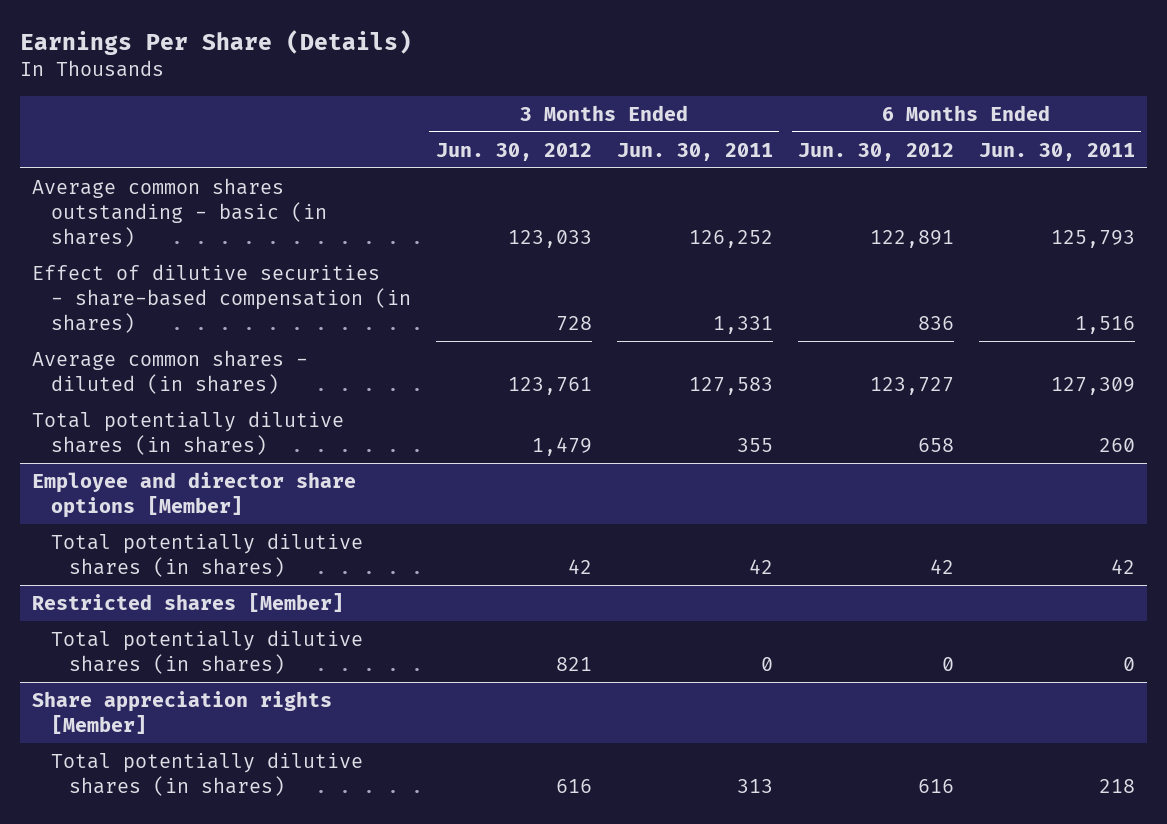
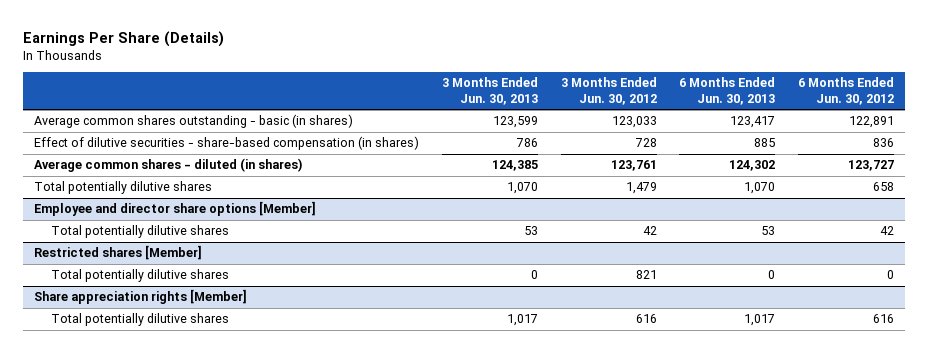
[616,142,773,161] Jun. 30, 2011 -> none
[978,142,1135,161] Jun. 30, 2011 -> none
none -> [441,77,538,106] 3 Months Ended Jun. 30, 2013
none -> [679,77,776,106] 6 Months Ended Jun. 30, 2013
[32,410,345,455] Total potentially dilutive shares (in shares) -> [34,181,213,195] Total potentially dilutive shares
[50,532,363,577] Total potentially dilutive shares (in shares) -> [50,225,229,239] Total potentially dilutive shares
[50,629,363,674] Total potentially dilutive shares (in shares) -> [50,269,229,283] Total potentially dilutive shares
[50,751,363,796] Total potentially dilutive shares (in shares) -> [50,313,229,327] Total potentially dilutive shares

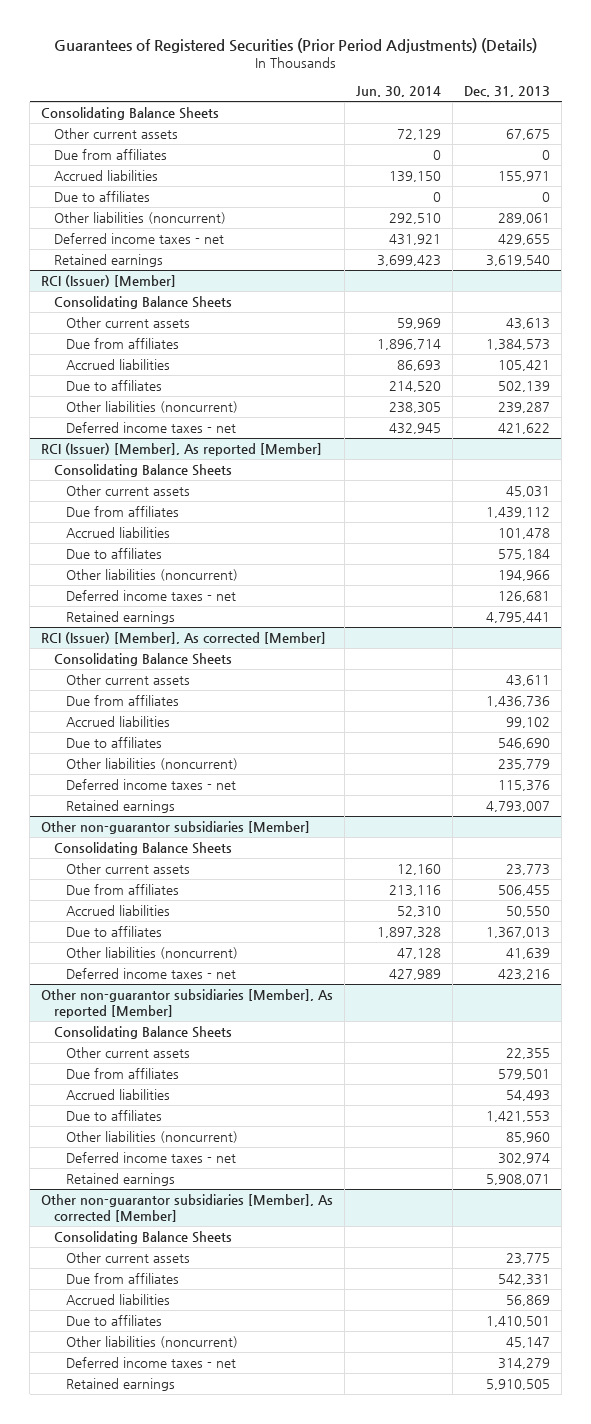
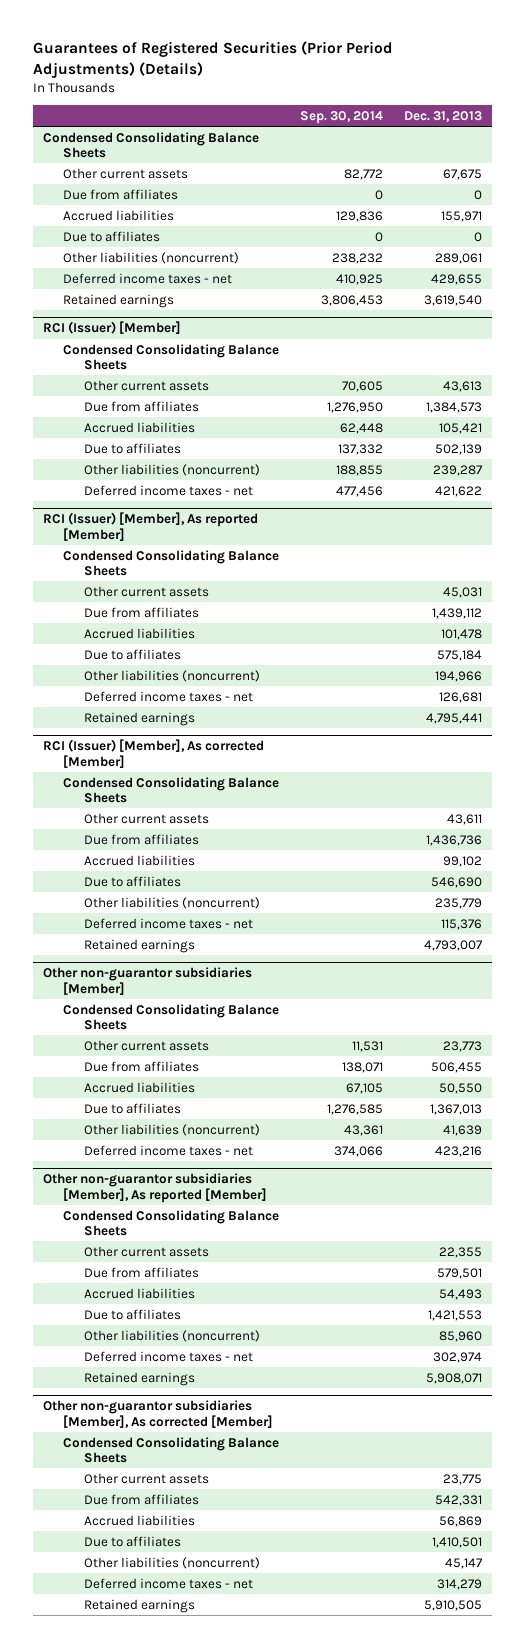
[356,86,442,98] Jun. 30, 2014 -> none
none -> [300,110,384,124] Sep. 30, 2014
[41,106,220,120] Consolidating Balance Sheets -> [43,131,260,159] Condensed Consolidating Balance Sheets
[53,295,232,309] Consolidating Balance Sheets -> [63,343,280,371] Condensed Consolidating Balance Sheets
[53,463,232,477] Consolidating Balance Sheets -> [63,549,280,577] Condensed Consolidating Balance Sheets
[53,652,232,666] Consolidating Balance Sheets -> [63,776,280,804] Condensed Consolidating Balance Sheets
[53,841,232,855] Consolidating Balance Sheets -> [63,1003,280,1031] Condensed Consolidating Balance Sheets
[53,1025,232,1039] Consolidating Balance Sheets -> [63,1209,280,1237] Condensed Consolidating Balance Sheets
[53,1230,232,1244] Consolidating Balance Sheets -> [63,1436,280,1464] Condensed Consolidating Balance Sheets

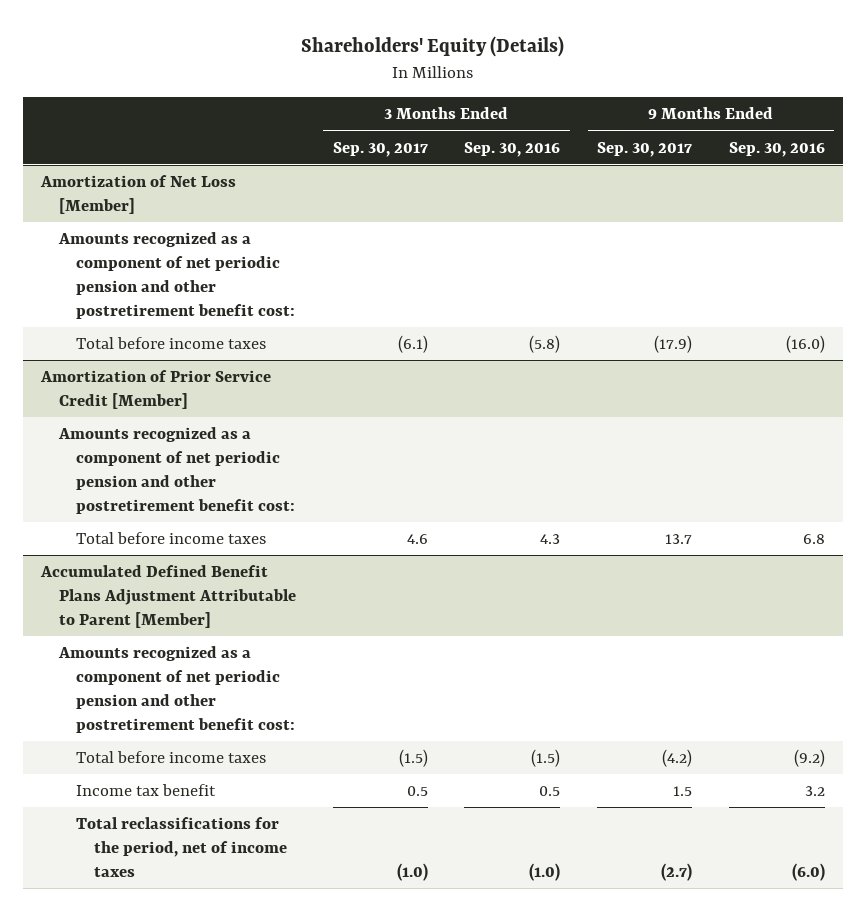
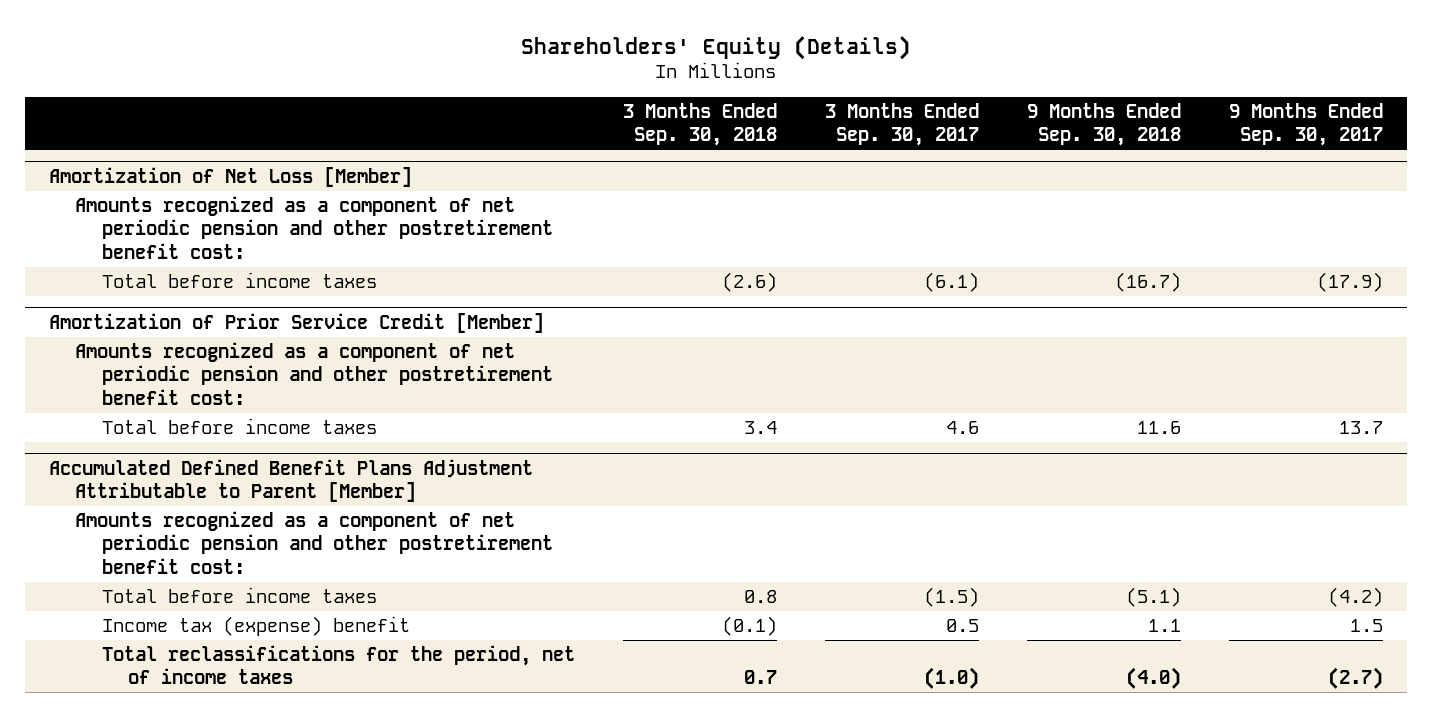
[464,141,561,157] Sep. 30, 2016 -> none
[729,141,826,157] Sep. 30, 2016 -> none
none -> [622,102,777,147] 3 Months Ended Sep. 30, 2018
none -> [1027,102,1182,147] 9 Months Ended Sep. 30, 2018
[76,784,217,797] Income tax benefit -> [101,615,410,636] Income tax (expense) benefit

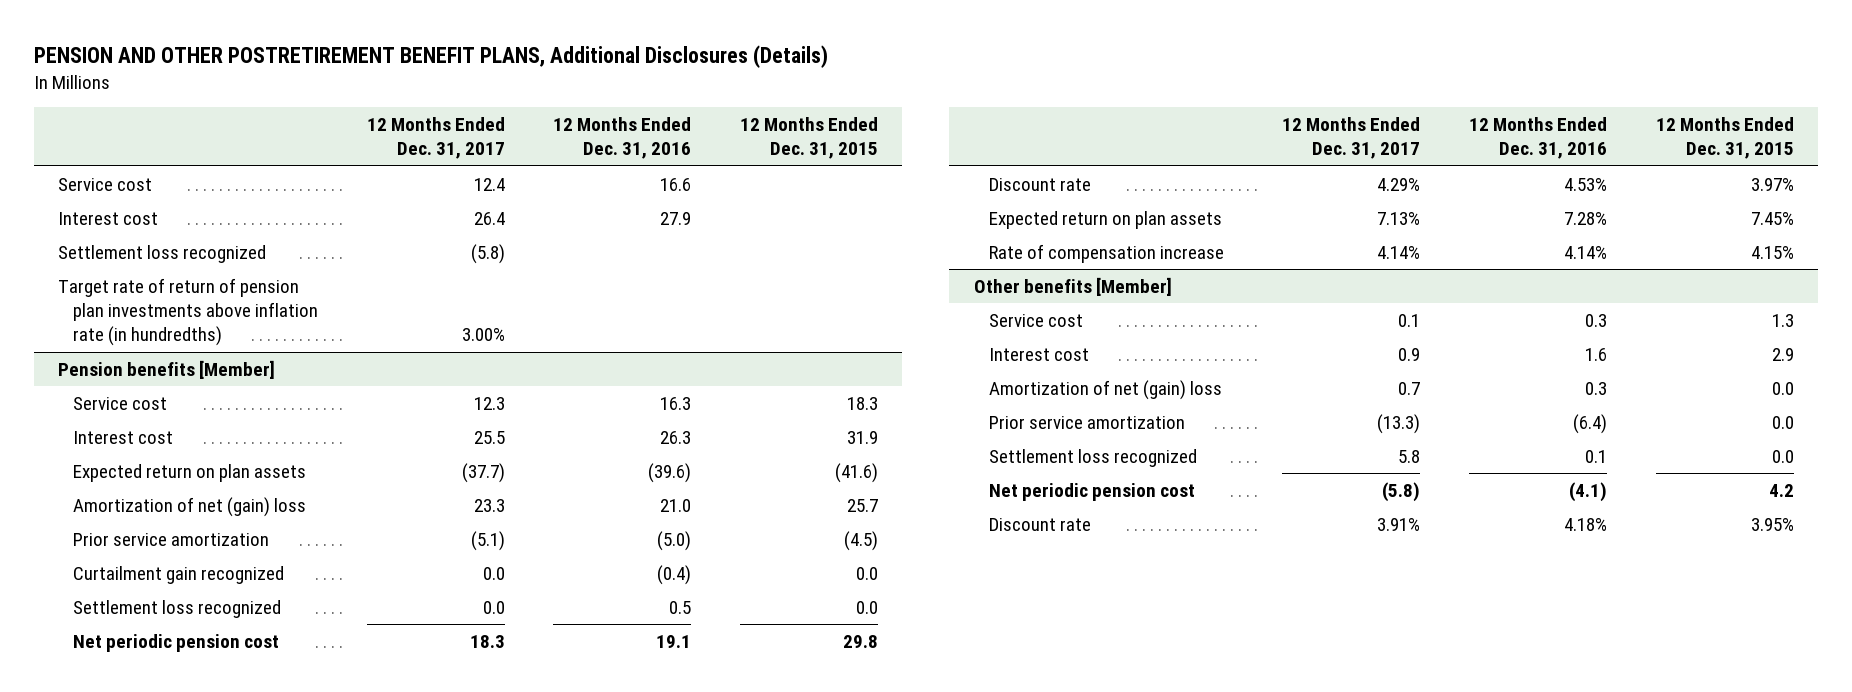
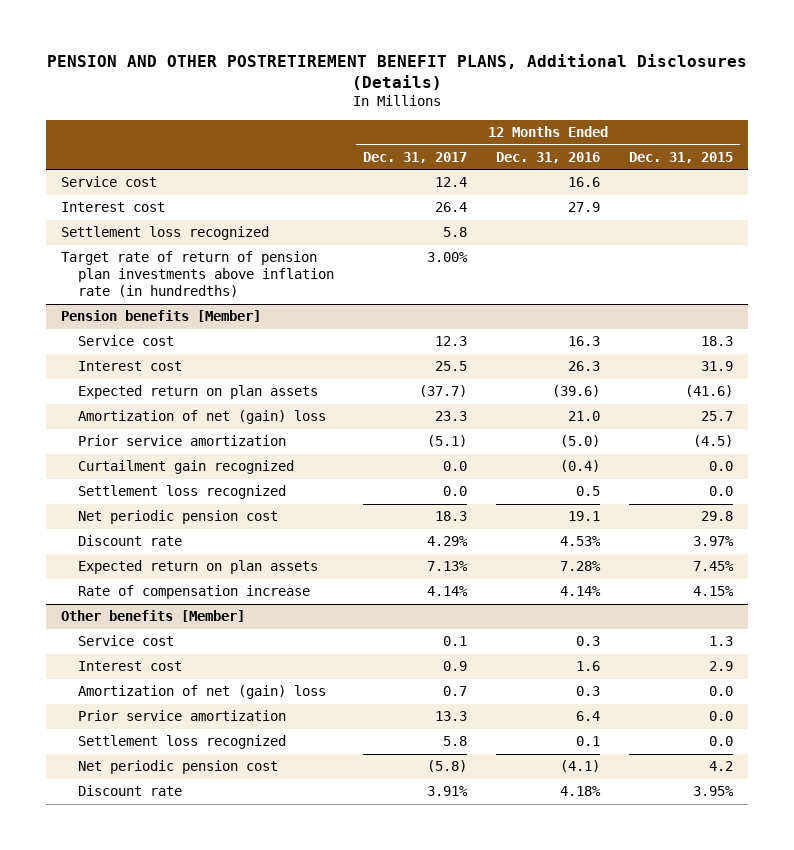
[470,243,505,264] (5.8) -> [443,227,468,238] 5.8
[1377,413,1421,434] (13.3) -> [435,711,468,722] 13.3
[1572,413,1607,434] (6.4) -> [576,711,601,722] 6.4

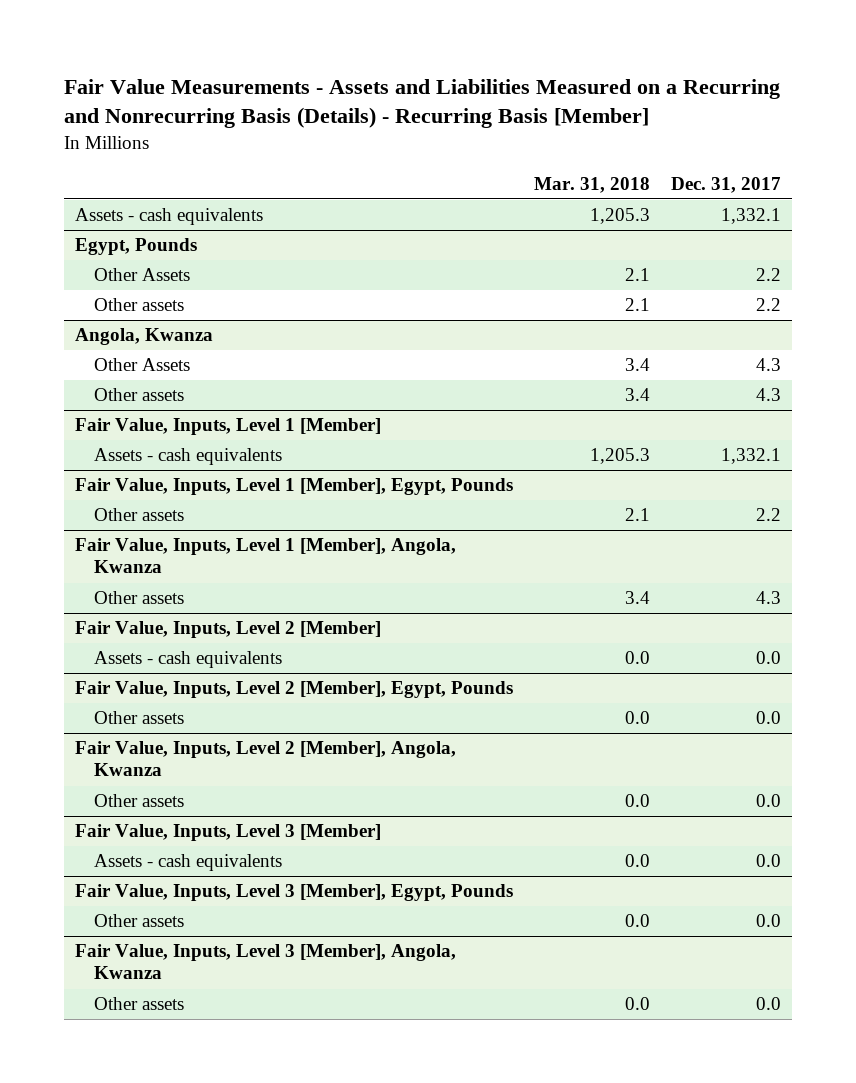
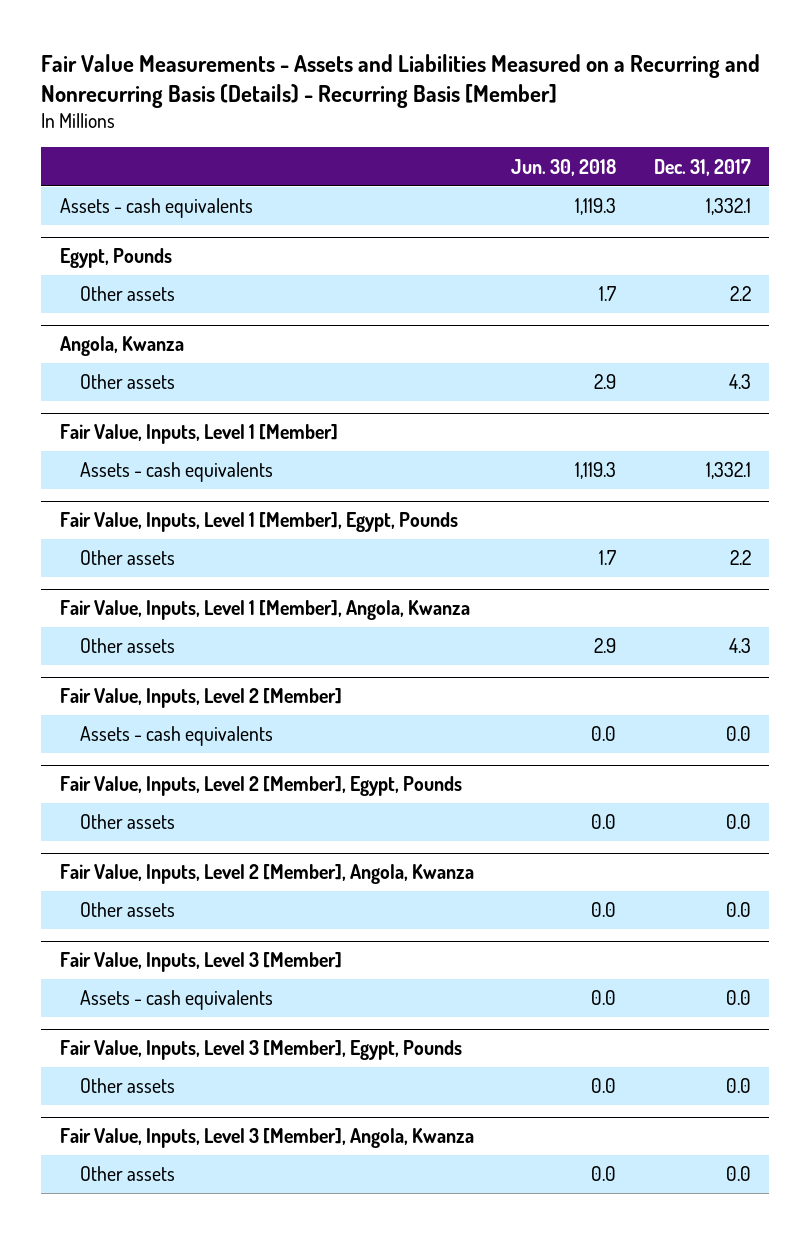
[533,176,650,193] Mar. 31, 2018 -> none
none -> [511,158,617,176] Jun. 30, 2018
[93,268,190,282] Other Assets -> none
[93,358,190,372] Other Assets -> none

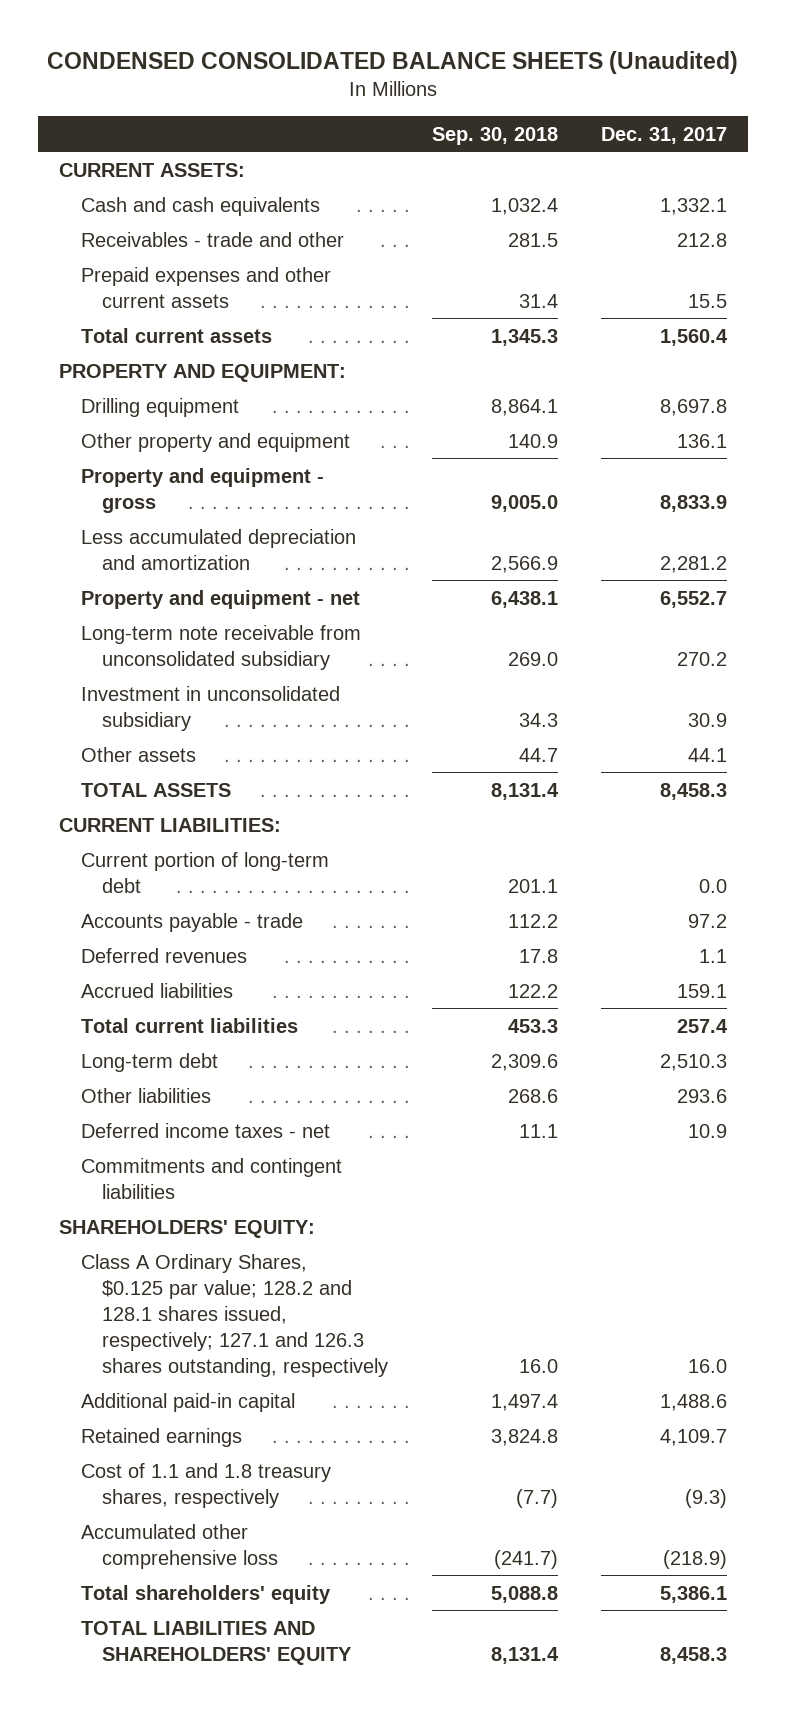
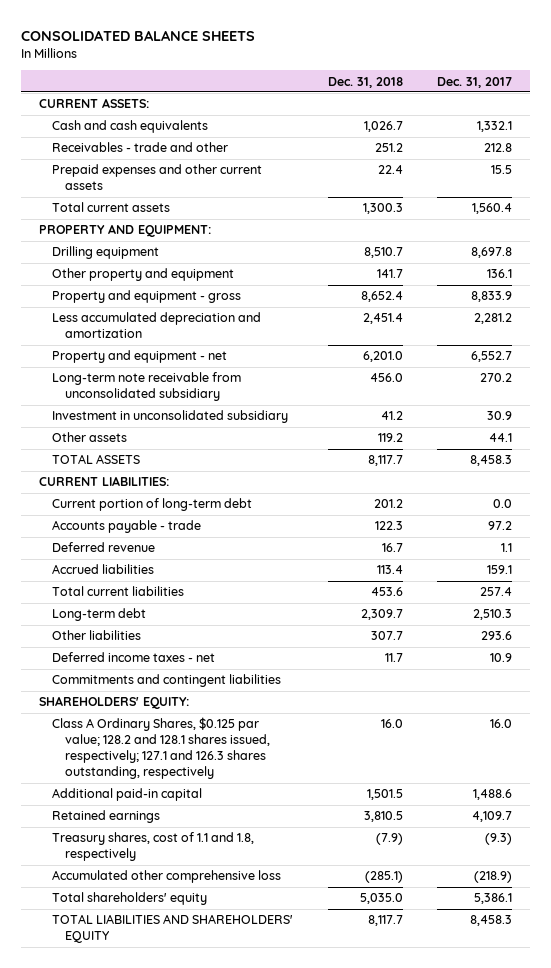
[47,50,739,74] CONDENSED CONSOLIDATED BALANCE SHEETS (Unaudited) -> [21,29,256,41] CONSOLIDATED BALANCE SHEETS
[431,126,558,145] Sep. 30, 2018 -> none
none -> [327,76,403,88] Dec. 31, 2018
[80,947,247,963] Deferred revenues -> [51,542,155,553] Deferred revenue
[80,1462,331,1508] Cost of 1.1 and 1.8 treasury shares, respectively -> [51,832,254,862] Treasury shares, cost of 1.1 and 1.8, respectively

